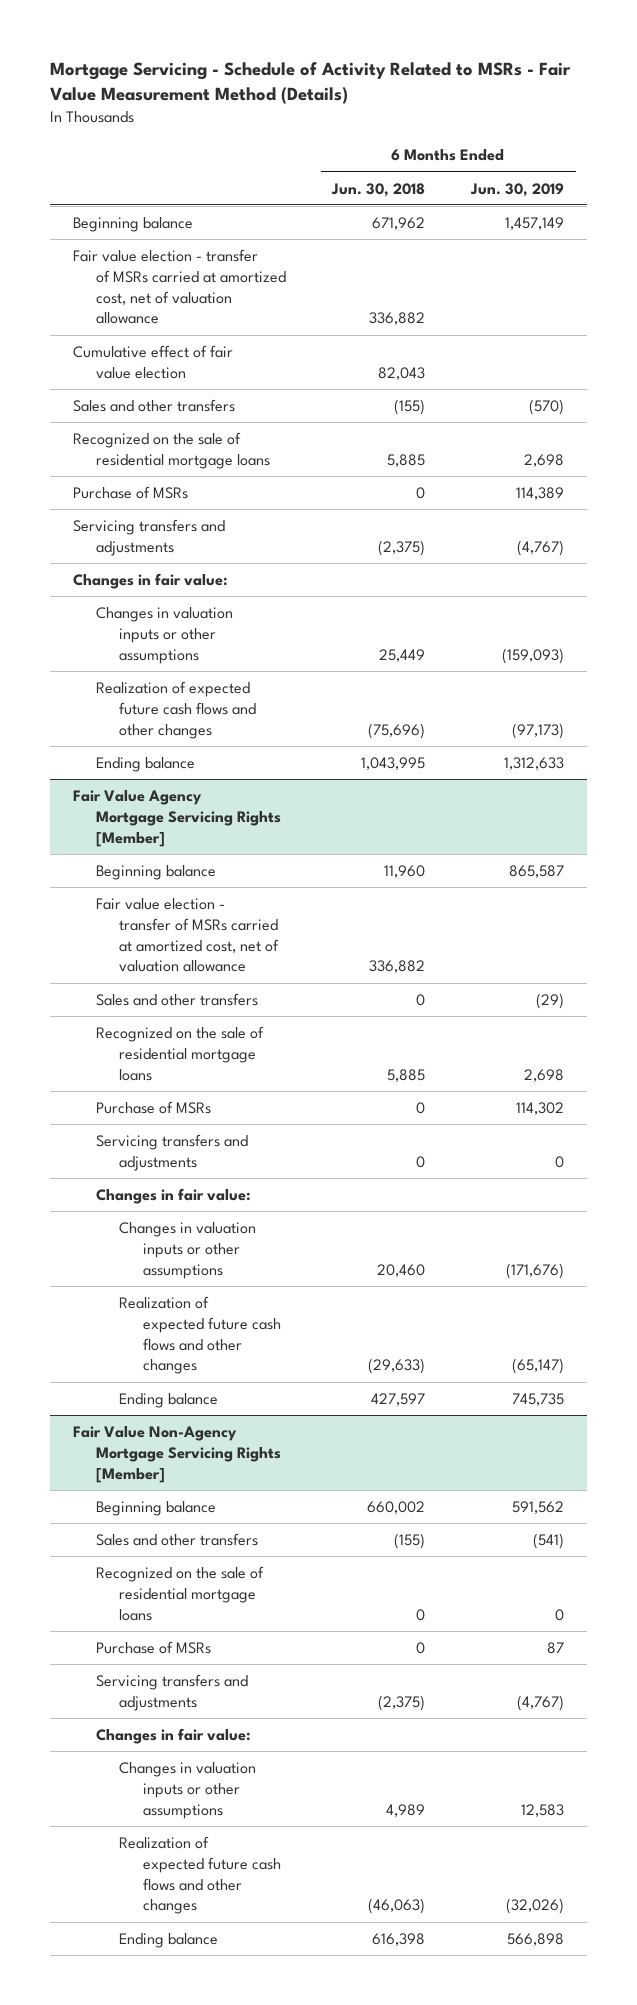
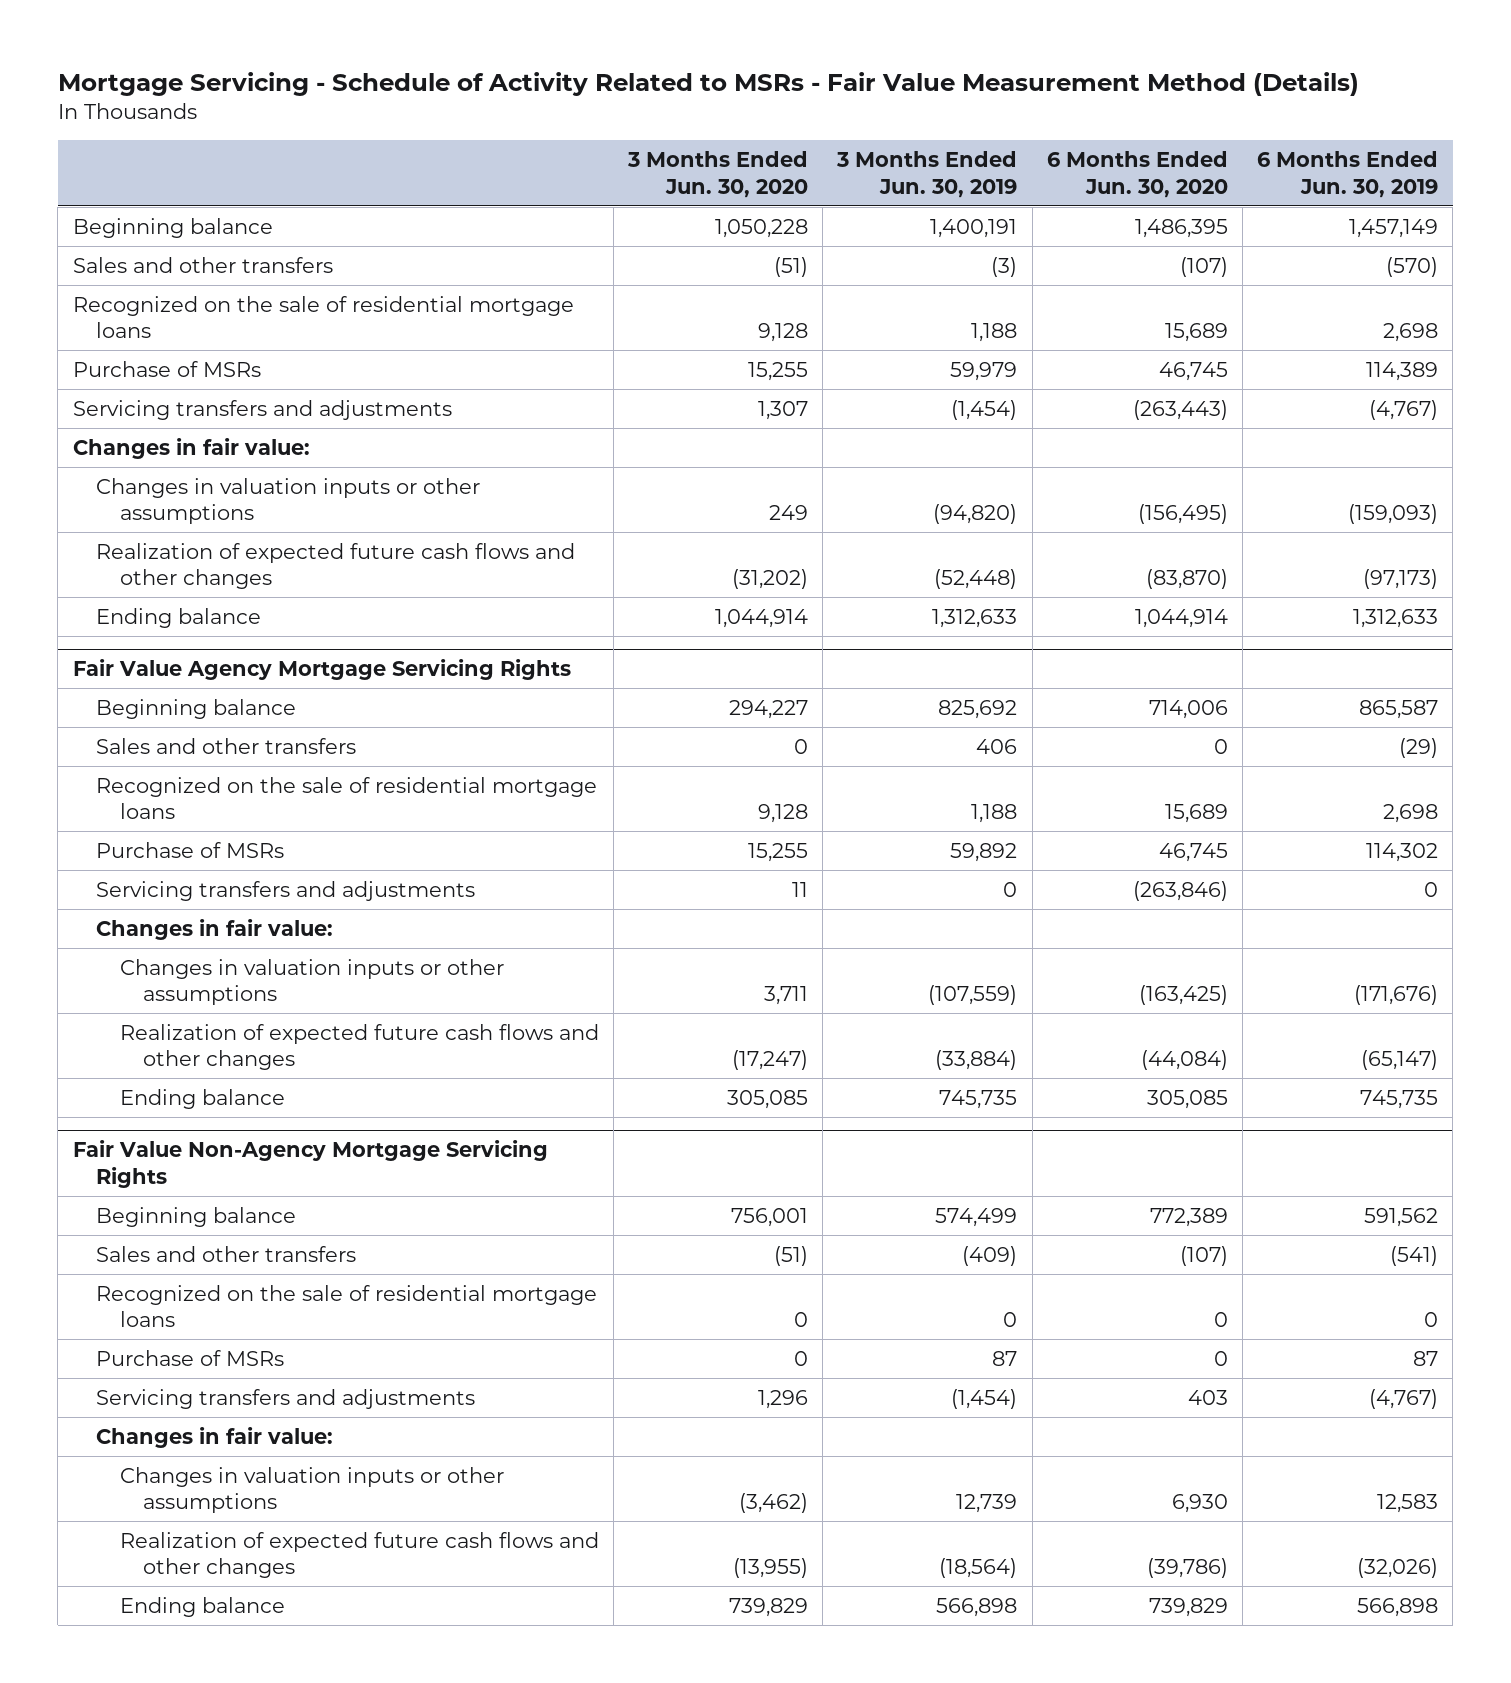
[331,182,426,197] Jun. 30, 2018 -> none
none -> [627,150,809,198] 3 Months Ended Jun. 30, 2020
none -> [836,150,1018,198] 3 Months Ended Jun. 30, 2019
none -> [1046,150,1228,198] 6 Months Ended Jun. 30, 2020
[72,249,287,325] Fair value election - transfer of MSRs carried at amortized cost, net of valuation allowance -> none
[72,345,233,379] Cumulative effect of fair value election -> none
[72,790,282,847] Fair Value Agency Mortgage Servicing Rights [Member] -> [72,659,571,681] Fair Value Agency Mortgage Servicing Rights
[96,898,280,973] Fair value election - transfer of MSRs carried at amortized cost, net of valuation allowance -> none
[72,1426,282,1483] Fair Value Non-Agency Mortgage Servicing Rights [Member] -> [72,1140,548,1188] Fair Value Non-Agency Mortgage Servicing Rights

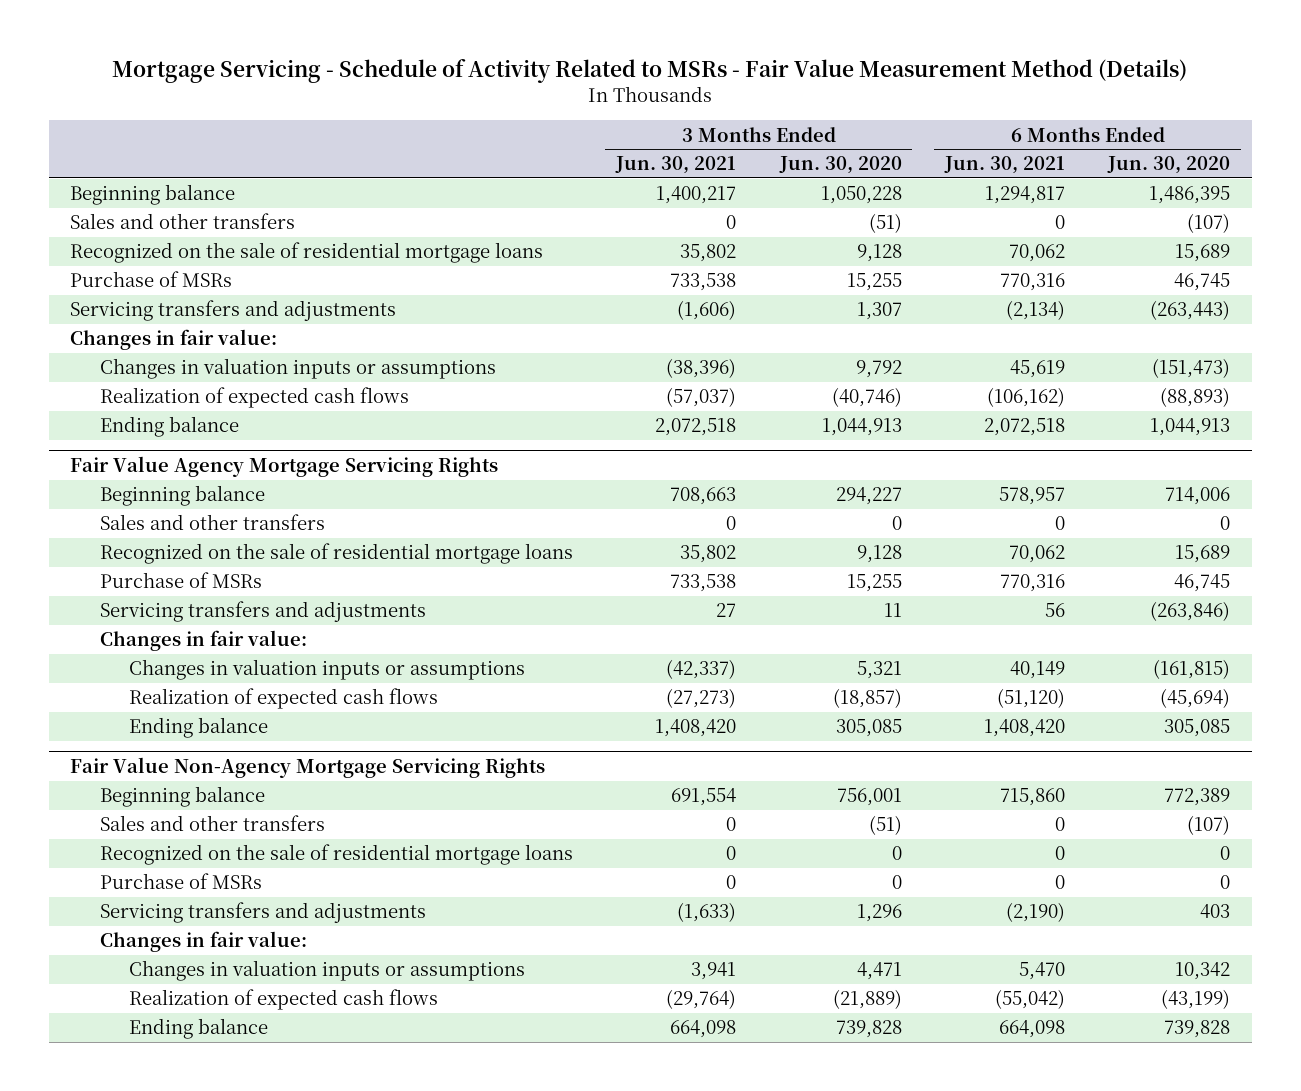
[836,150,1018,198] 3 Months Ended Jun. 30, 2019 -> none
[1257,150,1439,198] 6 Months Ended Jun. 30, 2019 -> none
none -> [615,156,737,175] Jun. 30, 2021
none -> [944,156,1066,175] Jun. 30, 2021
[96,477,481,525] Changes in valuation inputs or other assumptions -> [99,358,496,380] Changes in valuation inputs or assumptions
[769,505,809,521] 249 -> [855,360,902,379] 9,792
[1137,504,1228,525] (156,495) -> [1152,358,1231,379] (151,473)
[96,542,576,590] Realization of expected future cash flows and other changes -> [99,387,409,409] Realization of expected cash flows
[732,569,809,590] (31,202) -> [831,387,902,408] (40,746)
[1145,569,1228,590] (83,870) -> [1160,387,1231,408] (88,893)
[715,608,809,628] 1,044,914 -> [821,418,902,437] 1,044,913
[1134,608,1228,628] 1,044,914 -> [1150,418,1231,437] 1,044,913
[119,958,504,1006] Changes in valuation inputs or other assumptions -> [129,659,526,681] Changes in valuation inputs or assumptions
[764,986,809,1006] 3,711 -> [856,661,902,680] 5,321
[1138,985,1228,1006] (163,425) -> [1153,659,1231,680] (161,815)
[119,1023,599,1071] Realization of expected future cash flows and other changes -> [129,688,439,710] Realization of expected cash flows
[732,1050,809,1071] (17,247) -> [832,688,902,709] (18,857)
[1140,1050,1228,1071] (44,084) -> [1160,688,1231,709] (45,694)
[119,1466,504,1514] Changes in valuation inputs or other assumptions -> [129,960,526,982] Changes in valuation inputs or assumptions
[739,1493,809,1514] (3,462) -> [856,962,902,981] 4,471
[1171,1494,1228,1514] 6,930 -> [1175,962,1231,981] 10,342
[119,1531,599,1579] Realization of expected future cash flows and other changes -> [129,989,439,1011] Realization of expected cash flows
[733,1558,809,1579] (13,955) -> [832,989,902,1010] (21,889)
[1146,1558,1228,1579] (39,786) -> [1161,989,1231,1010] (43,199)
[729,1597,809,1617] 739,829 -> [835,1020,902,1039] 739,828
[1148,1597,1228,1617] 739,829 -> [1164,1020,1231,1039] 739,828

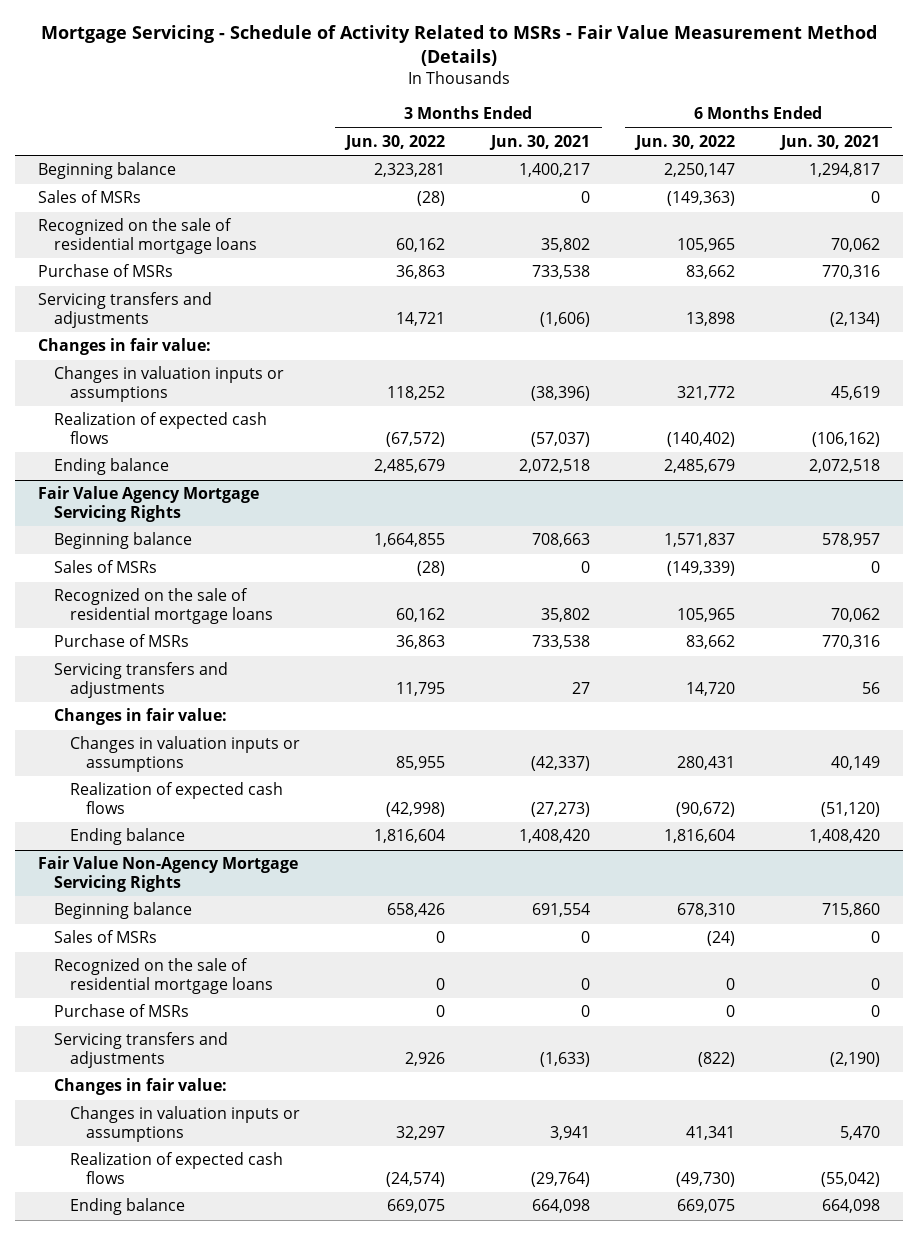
[778,156,902,175] Jun. 30, 2020 -> none
[1107,156,1231,175] Jun. 30, 2020 -> none
none -> [344,134,446,150] Jun. 30, 2022
none -> [634,134,736,150] Jun. 30, 2022
[70,213,296,230] Sales and other transfers -> [37,190,141,204] Sales of MSRs
[99,514,325,531] Sales and other transfers -> [54,560,158,574] Sales of MSRs
[99,815,325,832] Sales and other transfers -> [54,930,158,944] Sales of MSRs

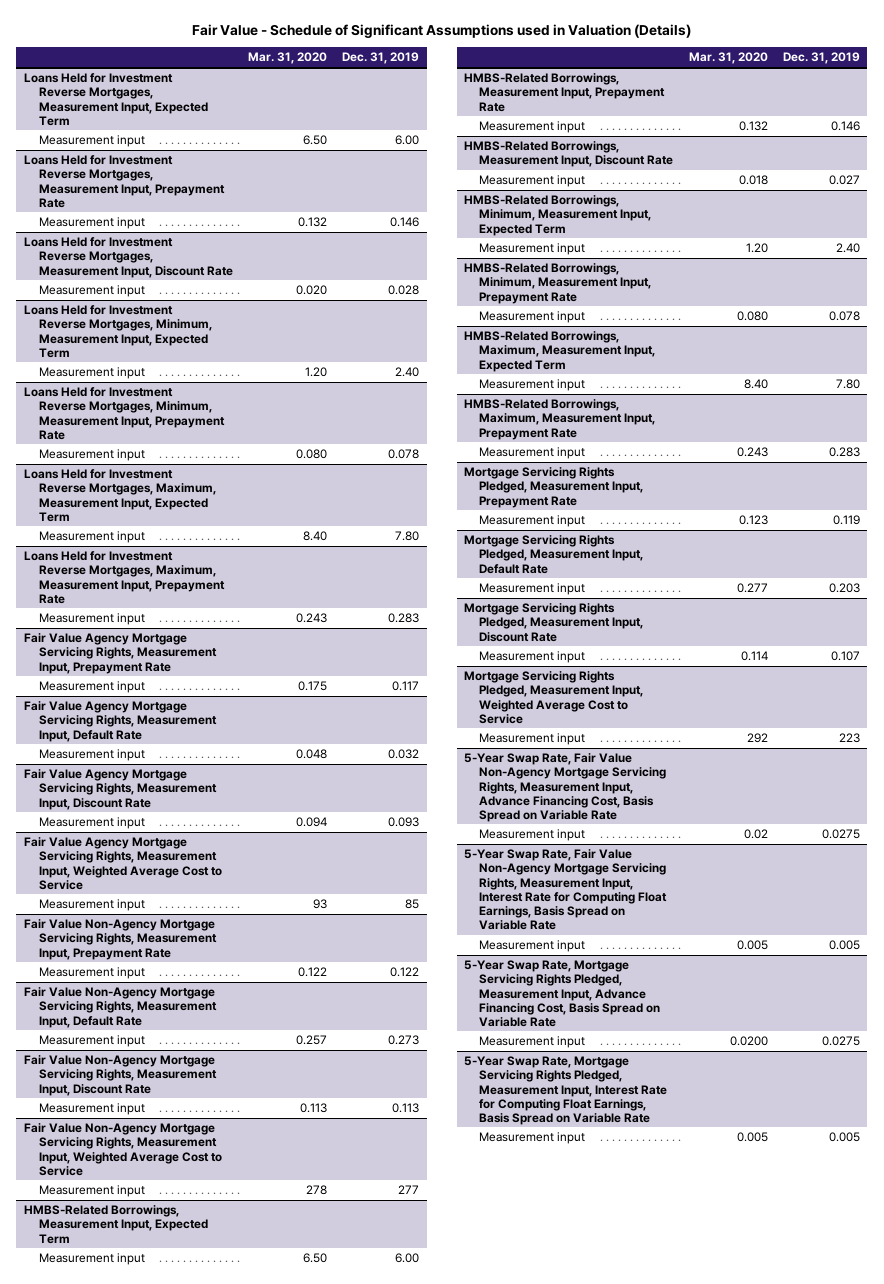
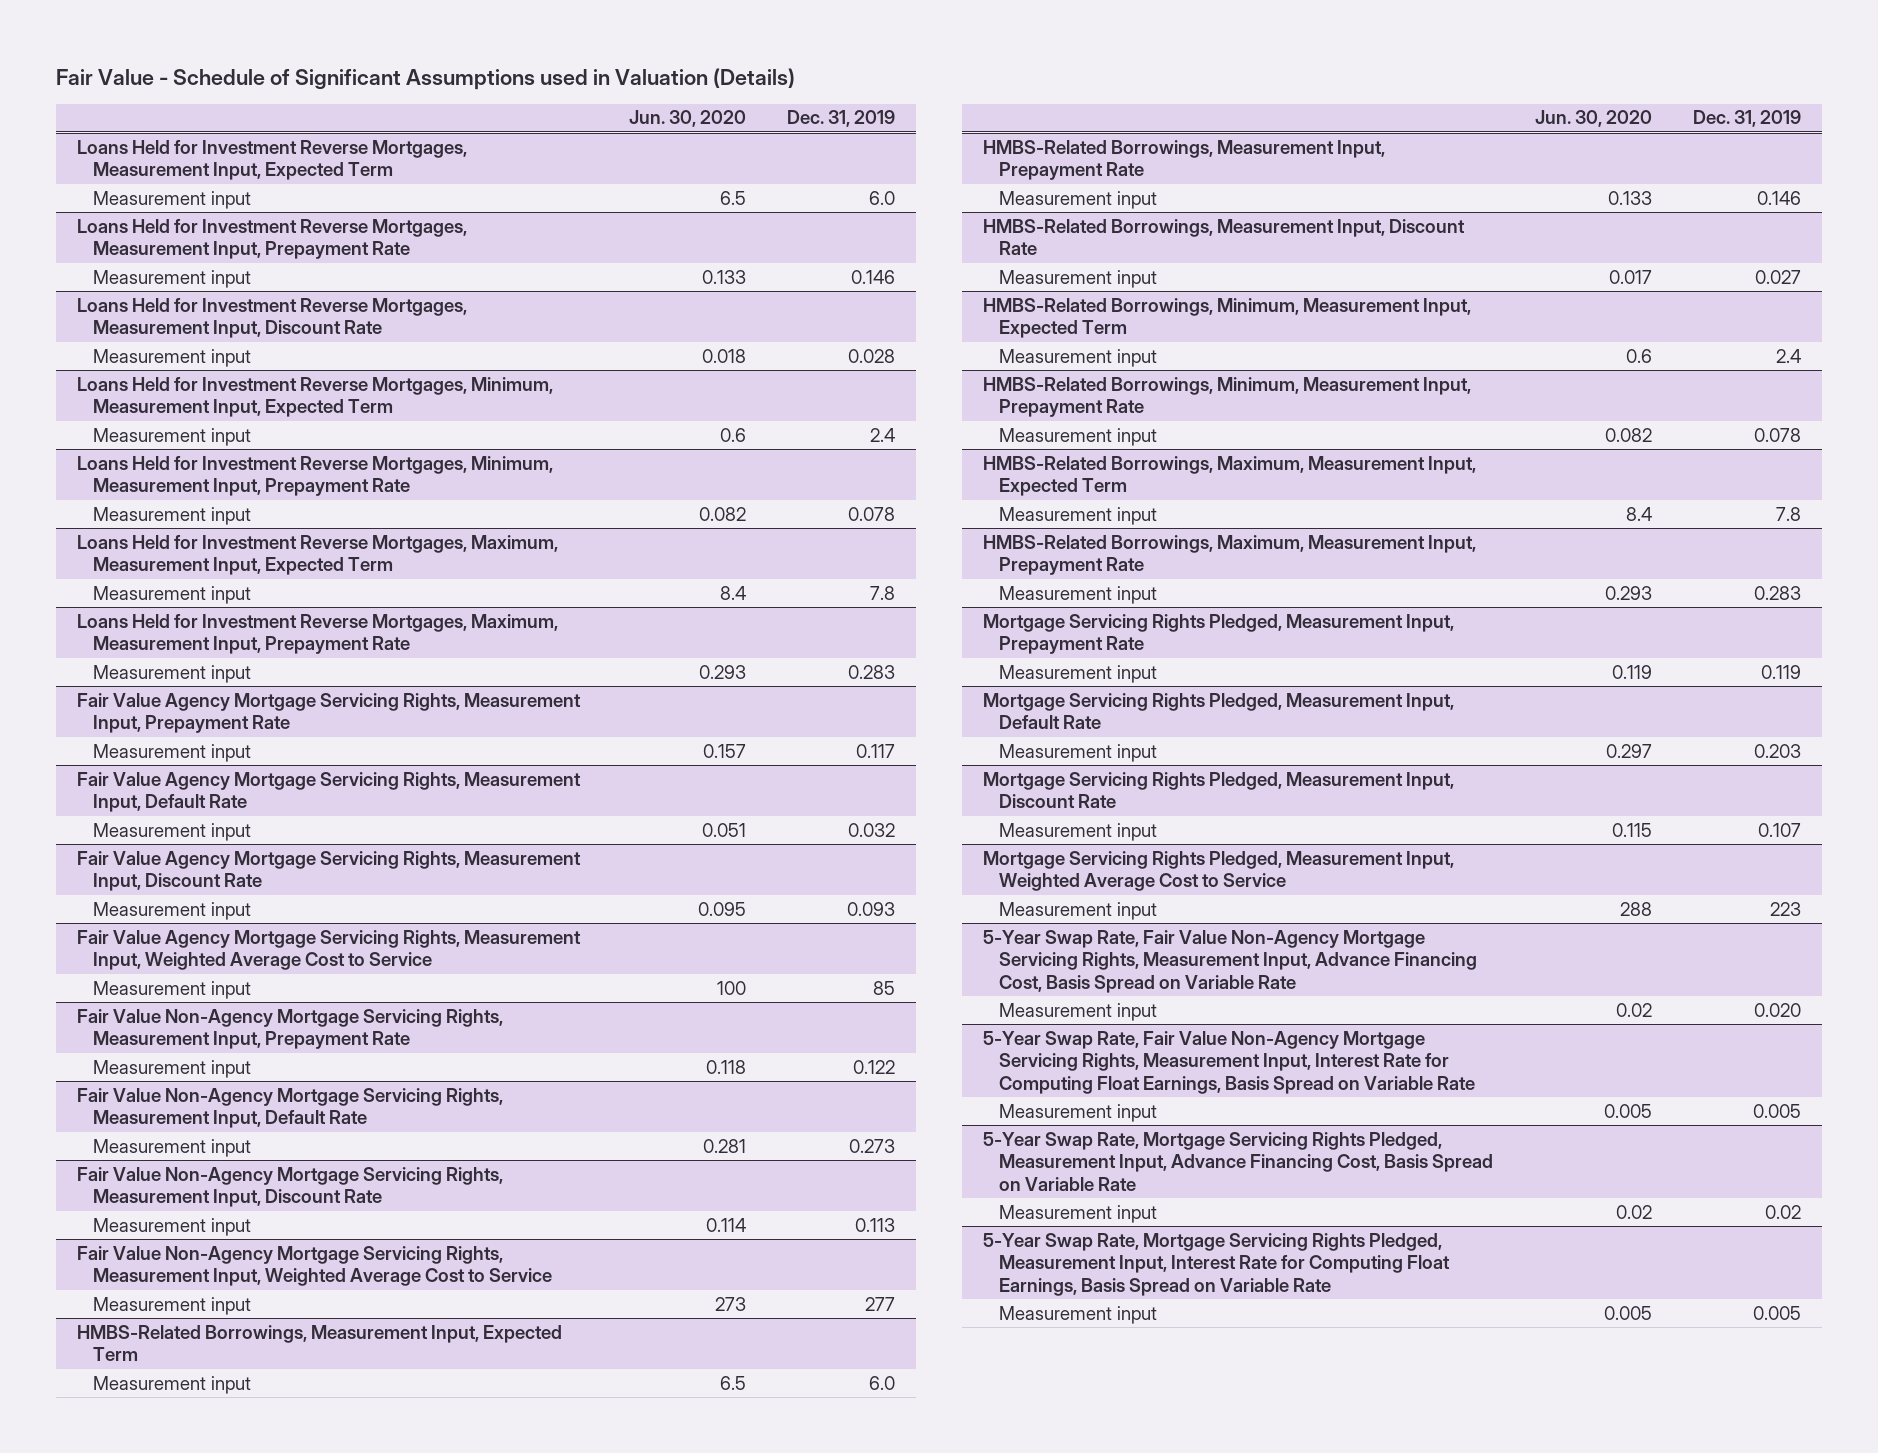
[248,52,328,65] Mar. 31, 2020 -> none
none -> [628,110,746,128] Jun. 30, 2020
[395,135,420,146] 6.00 -> [869,190,896,205] 6.0
[395,367,420,378] 2.40 -> [870,427,896,442] 2.4
[395,531,420,542] 7.80 -> [870,585,896,600] 7.8
[395,1253,420,1264] 6.00 -> [869,1375,896,1390] 6.0
[835,243,860,254] 2.40 -> [1776,348,1802,363] 2.4
[835,379,860,390] 7.80 -> [1776,506,1802,521] 7.8
[821,829,860,840] 0.0275 -> [1754,1002,1802,1017] 0.020
[821,1036,860,1047] 0.0275 -> [1765,1204,1802,1219] 0.02

